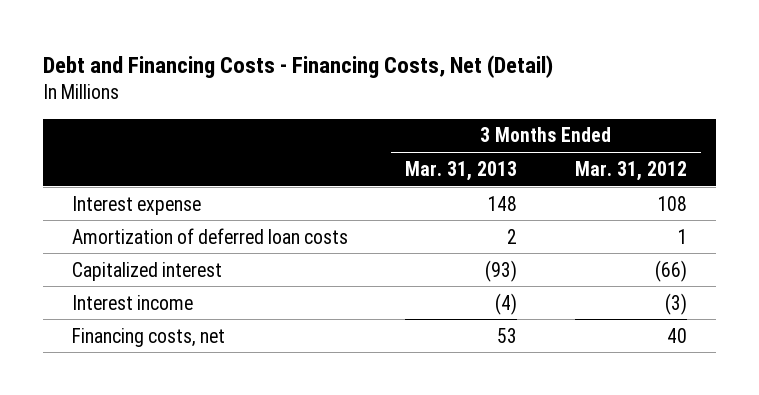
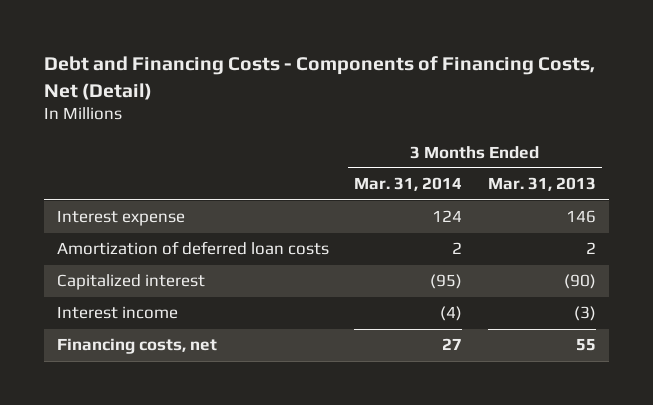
[42,55,553,79] Debt and Financing Costs - Financing Costs, Net (Detail) -> [44,56,596,100] Debt and Financing Costs - Components of Financing Costs, Net (Detail)
[574,160,687,181] Mar. 31, 2012 -> none
none -> [354,177,463,192] Mar. 31, 2014
[487,195,518,211] 148 -> [565,210,596,224] 146
[485,259,518,282] (93) -> [563,274,596,290] (90)
[495,292,518,315] (4) -> [573,306,596,322] (3)
[497,327,518,343] 53 -> [575,338,596,352] 55

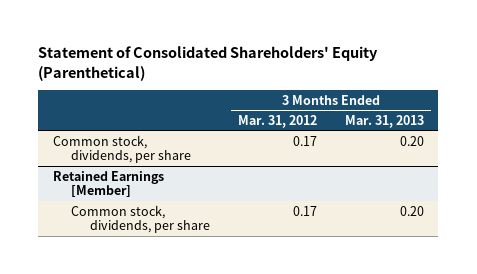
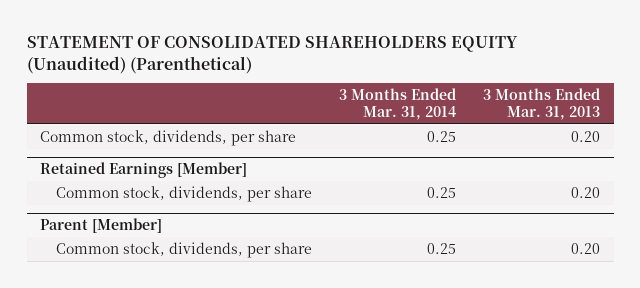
[38,45,379,81] Statement of Consolidated Shareholders' Equity (Parenthetical) -> [26,36,518,74] STATEMENT OF CONSOLIDATED SHAREHOLDERS EQUITY (Unaudited) (Parenthetical)
[237,114,317,128] Mar. 31, 2012 -> none
none -> [339,88,457,120] 3 Months Ended Mar. 31, 2014
none -> [40,218,163,234] Parent [Member]
none -> [56,242,313,259] Common stock, dividends, per share

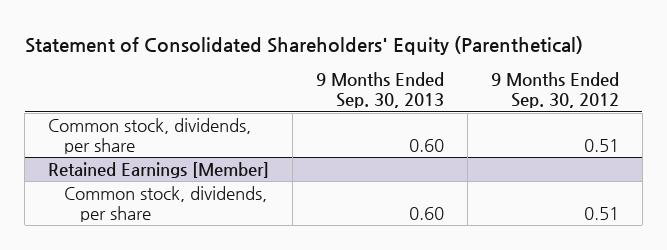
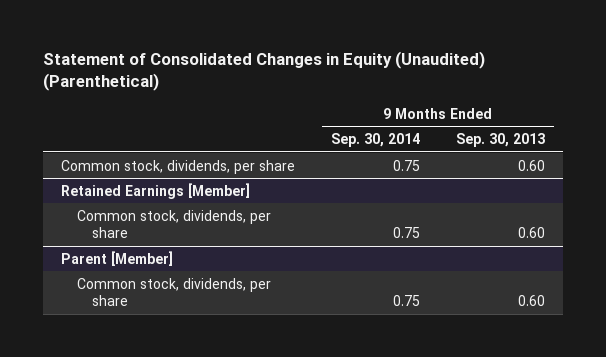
[24,35,583,55] Statement of Consolidated Shareholders' Equity (Parenthetical) -> [42,51,485,92] Statement of Consolidated Changes in Equity (Unaudited) (Parenthetical)
[491,72,620,109] 9 Months Ended Sep. 30, 2012 -> none
none -> [330,133,420,148] Sep. 30, 2014
none -> [60,250,173,266] Parent [Member]
none -> [76,277,271,307] Common stock, dividends, per share

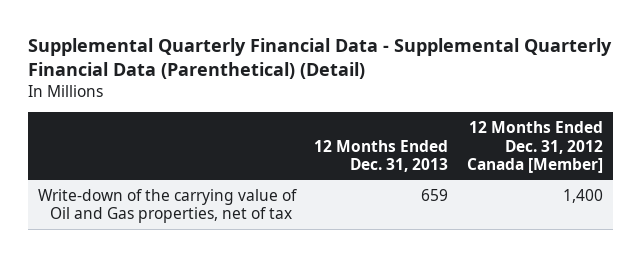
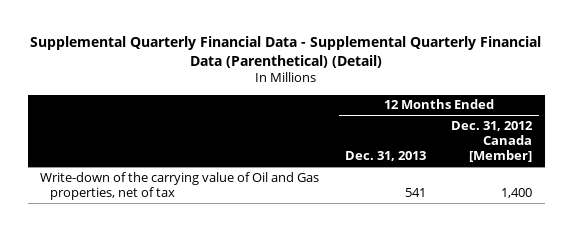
[421,188,449,201] 659 -> [404,187,426,197] 541

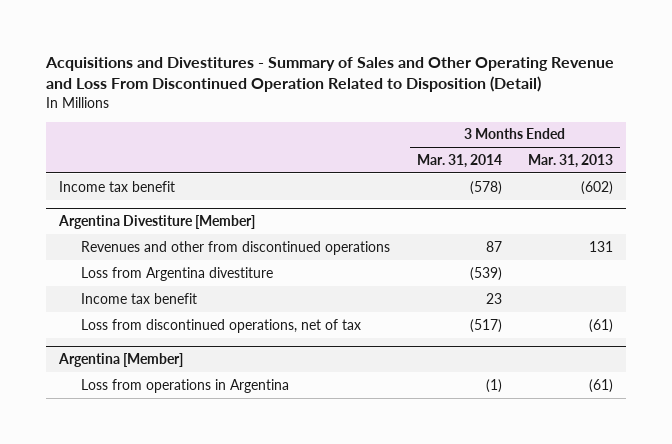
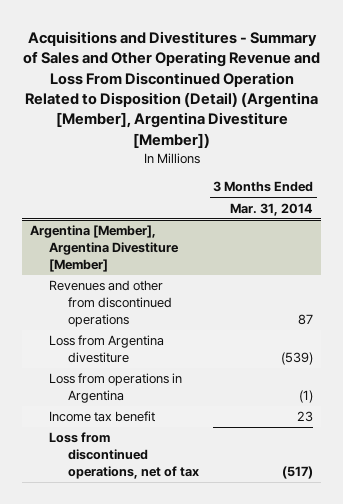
[45,56,615,93] Acquisitions and Divestitures - Summary of Sales and Other Operating Revenue and Loss From Discontinued Operation Related to Disposition (Detail) -> [22,30,320,148] Acquisitions and Divestitures - Summary of Sales and Other Operating Revenue and Loss From Discontinued Operation Related to Disposition (Detail) (Argentina [Member], Argentina Divestiture [Member])
[527,154,613,169] Mar. 31, 2013 -> none
[59,180,176,192] Income tax benefit -> none
[58,215,256,230] Argentina Divestiture [Member] -> [29,225,179,273] Argentina [Member], Argentina Divestiture [Member]
none -> [48,373,182,404] Loss from operations in Argentina
[58,353,184,368] Argentina [Member] -> none
[81,378,290,393] Loss from operations in Argentina -> none

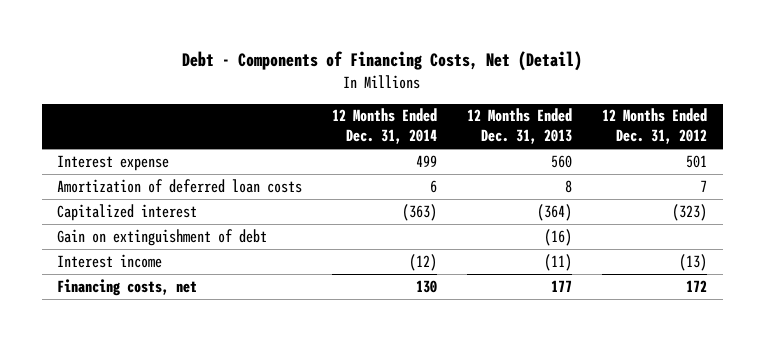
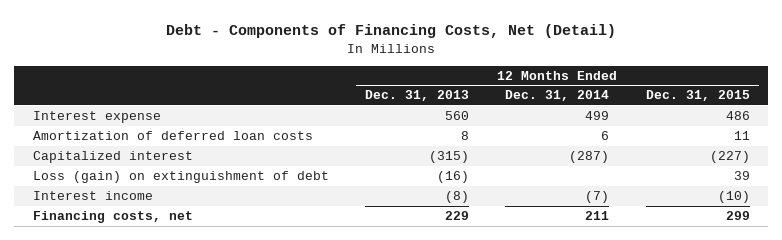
[602,108,708,145] 12 Months Ended Dec. 31, 2012 -> none
none -> [645,90,750,102] Dec. 31, 2015
[402,203,438,221] (363) -> [569,151,610,164] (287)
[537,203,573,221] (364) -> [429,151,470,164] (315)
[57,228,268,246] Gain on extinguishment of debt -> [32,171,329,184] Loss (gain) on extinguishment of debt
[409,253,438,271] (12) -> [585,191,610,204] (7)
[544,253,573,271] (11) -> [445,191,470,204] (8)
[416,279,438,293] 130 -> [585,211,610,221] 211
[551,279,573,292] 177 -> [445,211,470,221] 229

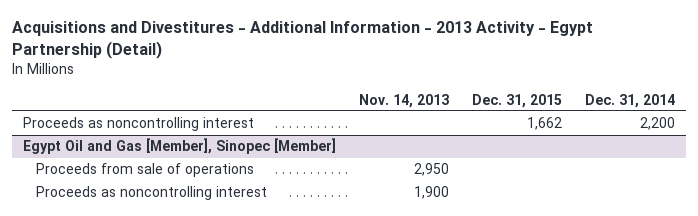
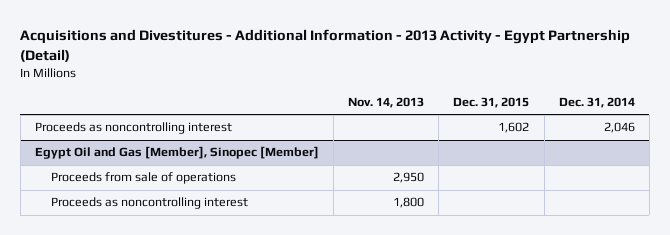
[526,117,562,131] 1,662 -> [498,122,530,134] 1,602
[639,117,675,131] 2,200 -> [603,122,635,134] 2,046
[413,186,449,200] 1,900 -> [393,197,425,209] 1,800

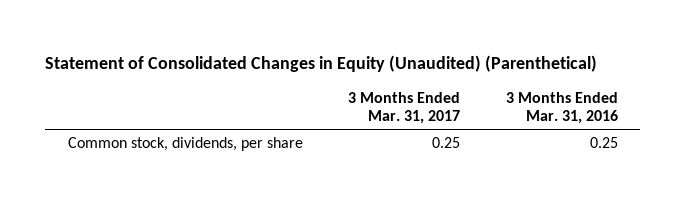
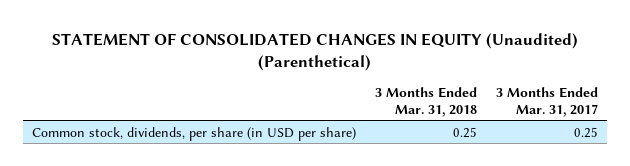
[44,54,597,72] Statement of Consolidated Changes in Equity (Unaudited) (Parenthetical) -> [52,33,579,72] STATEMENT OF CONSOLIDATED CHANGES IN EQUITY (Unaudited) (Parenthetical)
[505,91,618,125] 3 Months Ended Mar. 31, 2016 -> none
none -> [375,87,478,117] 3 Months Ended Mar. 31, 2018
[67,137,303,152] Common stock, dividends, per share -> [32,126,357,141] Common stock, dividends, per share (in USD per share)

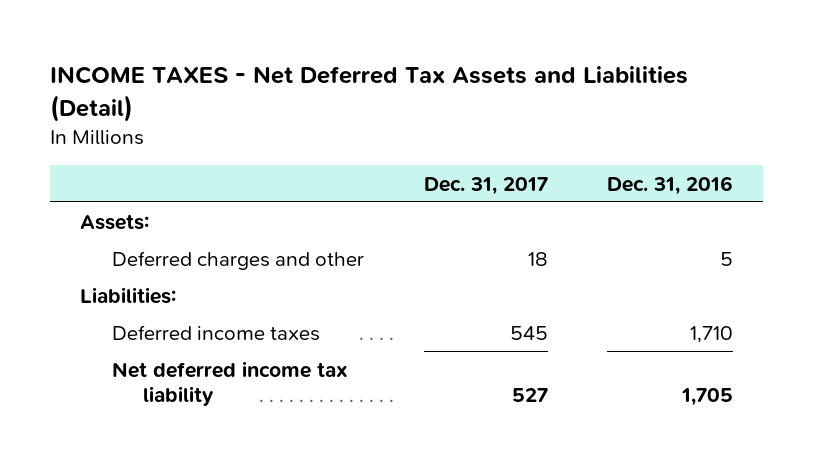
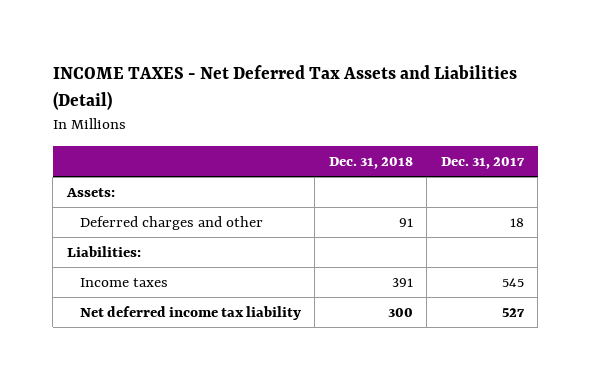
[607,175,734,195] Dec. 31, 2016 -> none
none -> [328,156,413,169] Dec. 31, 2018
[111,324,320,341] Deferred income taxes -> [79,278,168,288] Income taxes

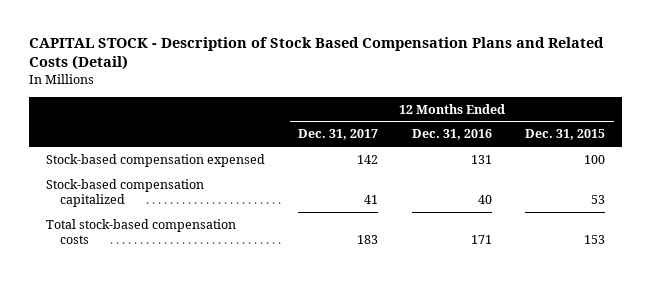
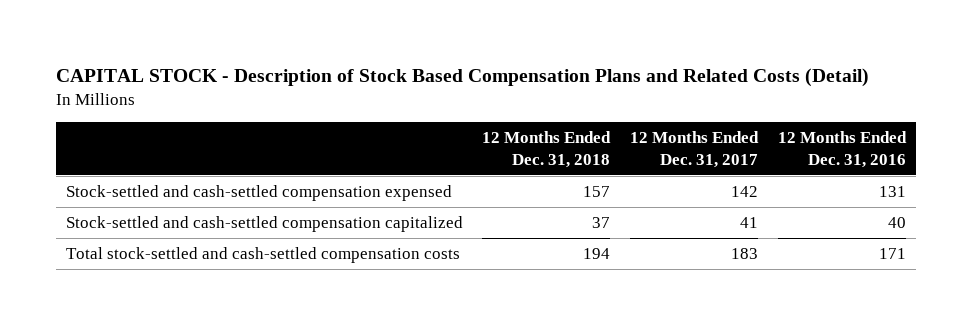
[525,129,606,141] Dec. 31, 2015 -> none
none -> [482,131,612,169] 12 Months Ended Dec. 31, 2018
[45,153,265,167] Stock-based compensation expensed -> [65,184,452,201] Stock-settled and cash-settled compensation expensed
[45,178,204,208] Stock-based compensation capitalized -> [65,215,463,232] Stock-settled and cash-settled compensation capitalized
[45,218,236,245] Total stock-based compensation costs -> [65,246,460,263] Total stock-settled and cash-settled compensation costs

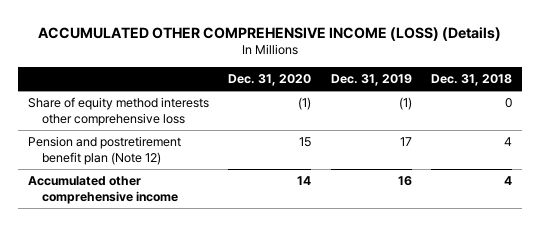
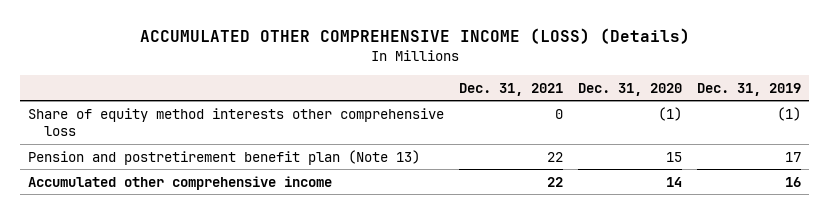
[431,73,513,86] Dec. 31, 2018 -> none
none -> [459,82,564,96] Dec. 31, 2021
[28,136,182,165] Pension and postretirement benefit plan (Note 12) -> [27,149,420,165] Pension and postretirement benefit plan (Note 13)

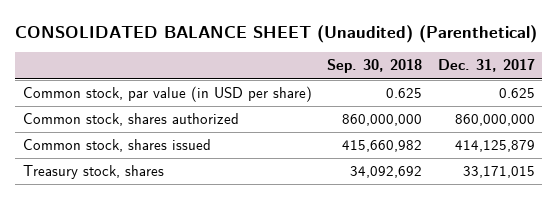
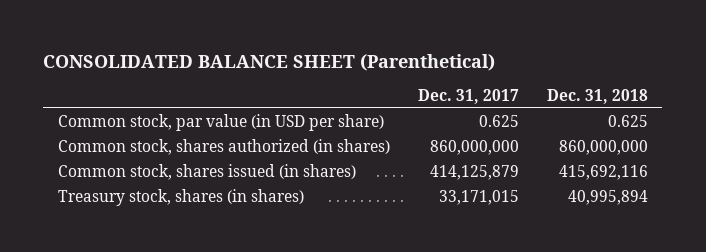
[14,24,537,43] CONSOLIDATED BALANCE SHEET (Unaudited) (Parenthetical) -> [43,53,496,71] CONSOLIDATED BALANCE SHEET (Parenthetical)
[327,59,423,74] Sep. 30, 2018 -> none
none -> [546,89,648,105] Dec. 31, 2018
[22,113,239,127] Common stock, shares authorized -> [57,138,390,155] Common stock, shares authorized (in shares)
[22,139,211,153] Common stock, shares issued -> [57,163,356,180] Common stock, shares issued (in shares)
[22,165,164,180] Treasury stock, shares -> [57,188,304,206] Treasury stock, shares (in shares)

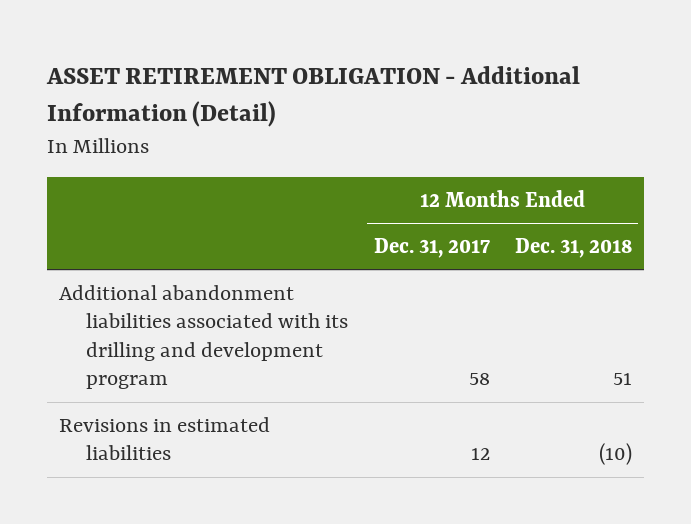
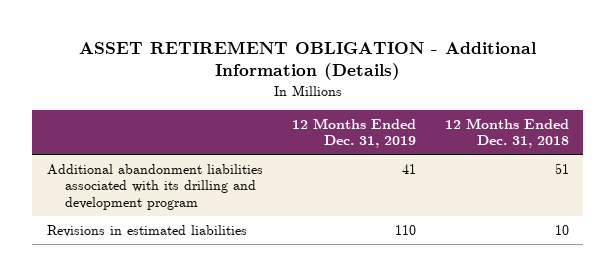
[45,65,580,127] ASSET RETIREMENT OBLIGATION - Additional Information (Detail) -> [78,41,536,81] ASSET RETIREMENT OBLIGATION - Additional Information (Details)
[373,238,490,259] Dec. 31, 2017 -> none
none -> [291,117,416,149] 12 Months Ended Dec. 31, 2019
[598,443,632,466] (10) -> [554,224,569,235] 10

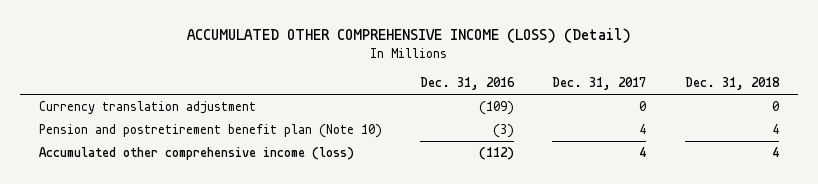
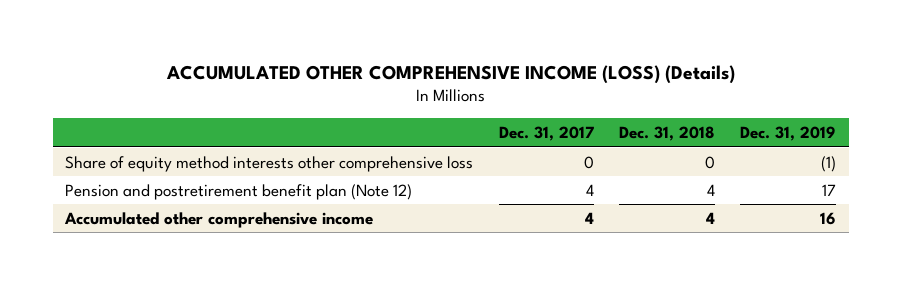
[186,28,631,44] ACCUMULATED OTHER COMPREHENSIVE INCOME (LOSS) (Detail) -> [165,64,735,84] ACCUMULATED OTHER COMPREHENSIVE INCOME (LOSS) (Details)
[420,76,516,90] Dec. 31, 2016 -> none
none -> [740,126,837,142] Dec. 31, 2019
[39,101,257,115] Currency translation adjustment -> none
none -> [65,155,474,172] Share of equity method interests other comprehensive loss
[39,124,383,139] Pension and postretirement benefit plan (Note 10) -> [65,183,413,200] Pension and postretirement benefit plan (Note 12)
[39,147,355,161] Accumulated other comprehensive income (loss) -> [64,211,374,228] Accumulated other comprehensive income

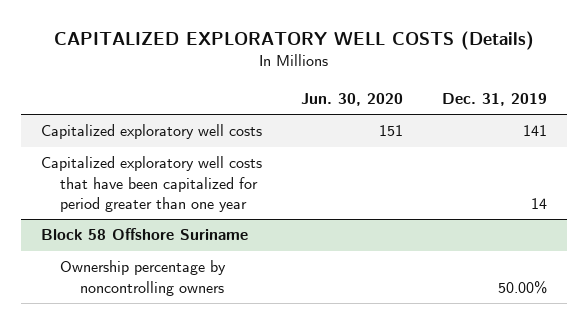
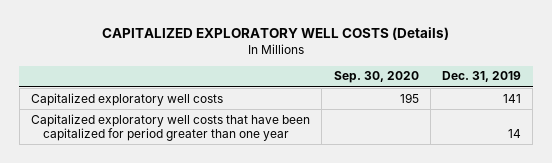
[300,92,403,106] Jun. 30, 2020 -> none
none -> [333,71,419,84] Sep. 30, 2020
[40,228,248,241] Block 58 Offshore Suriname -> none
[60,260,227,296] Ownership percentage by noncontrolling owners -> none

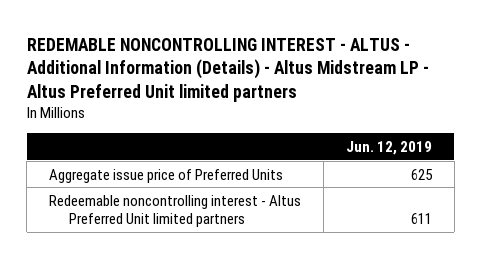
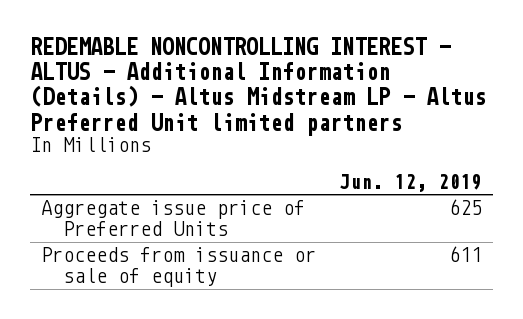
[49,194,302,228] Redeemable noncontrolling interest - Altus Preferred Unit limited partners -> [41,247,317,288] Proceeds from issuance or sale of equity

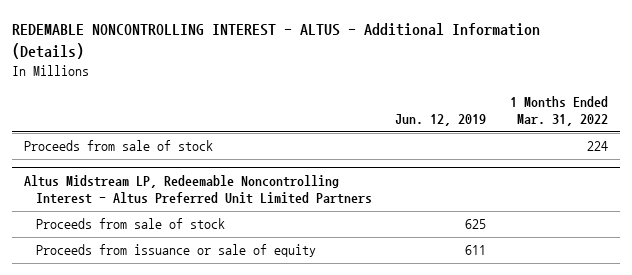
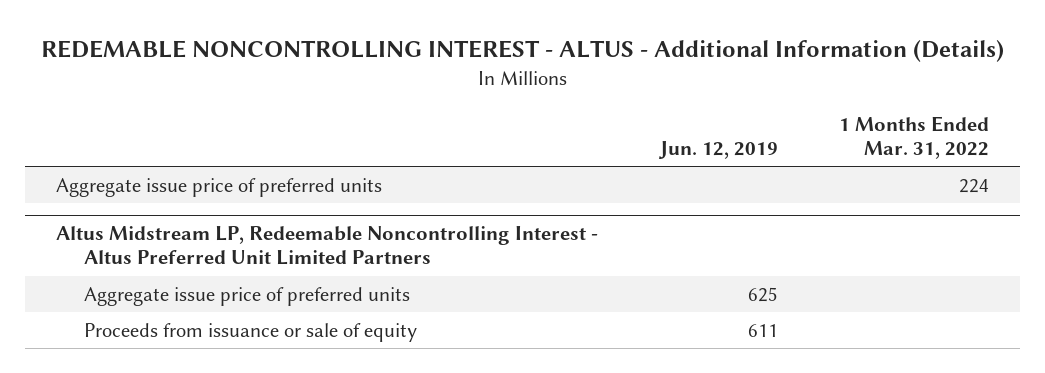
[24,140,214,152] Proceeds from sale of stock -> [55,177,382,197] Aggregate issue price of preferred units
[35,218,225,230] Proceeds from sale of stock -> [84,286,411,306] Aggregate issue price of preferred units

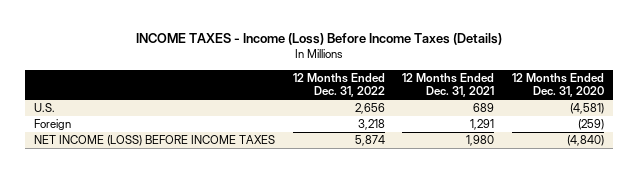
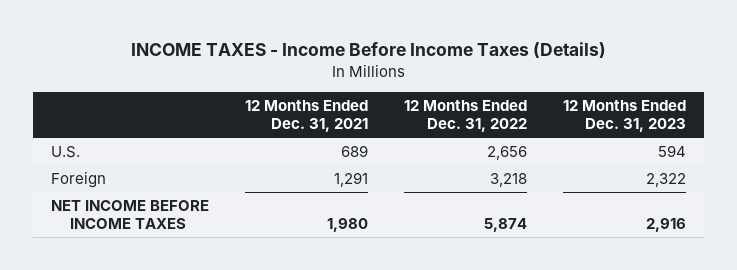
[136,33,503,46] INCOME TAXES - Income (Loss) Before Income Taxes (Details) -> [130,42,606,59] INCOME TAXES - Income Before Income Taxes (Details)
[511,73,604,98] 12 Months Ended Dec. 31, 2020 -> none
none -> [563,99,687,133] 12 Months Ended Dec. 31, 2023
[34,135,276,147] NET INCOME (LOSS) BEFORE INCOME TAXES -> [51,199,210,230] NET INCOME BEFORE INCOME TAXES

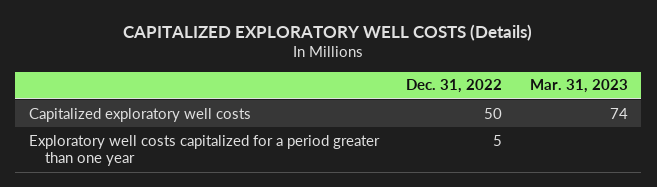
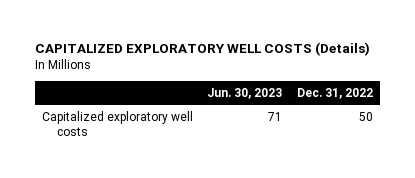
[529,79,628,94] Mar. 31, 2023 -> none
none -> [207,87,283,99] Jun. 30, 2023
[29,134,381,167] Exploratory well costs capitalized for a period greater than one year -> none

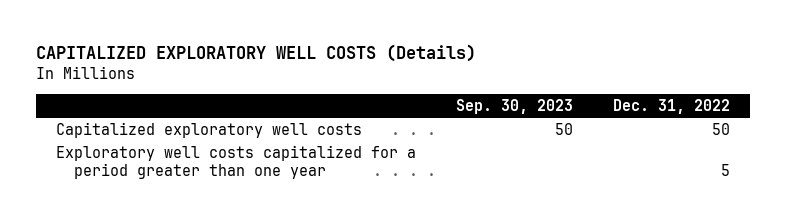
[207,87,283,99] Jun. 30, 2023 -> none
none -> [455,99,573,115] Sep. 30, 2023
none -> [55,144,416,179] Exploratory well costs capitalized for a period greater than one year

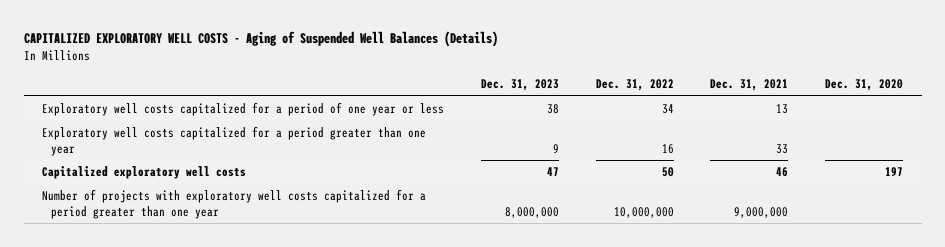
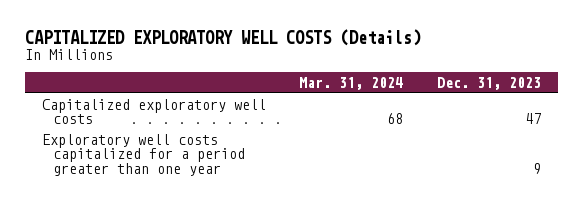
[23,31,498,48] CAPITALIZED EXPLORATORY WELL COSTS - Aging of Suspended Well Balances (Details) -> [24,28,421,46] CAPITALIZED EXPLORATORY WELL COSTS (Details)
[595,79,674,92] Dec. 31, 2022 -> none
[710,79,789,92] Dec. 31, 2021 -> none
[825,79,904,92] Dec. 31, 2020 -> none
none -> [299,76,404,90] Mar. 31, 2024
[42,102,445,117] Exploratory well costs capitalized for a period of one year or less -> none
[42,189,427,219] Number of projects with exploratory well costs capitalized for a period greater than one year -> none
[42,126,427,156] Exploratory well costs capitalized for a period greater than one year -> [41,133,245,176] Exploratory well costs capitalized for a period greater than one year

